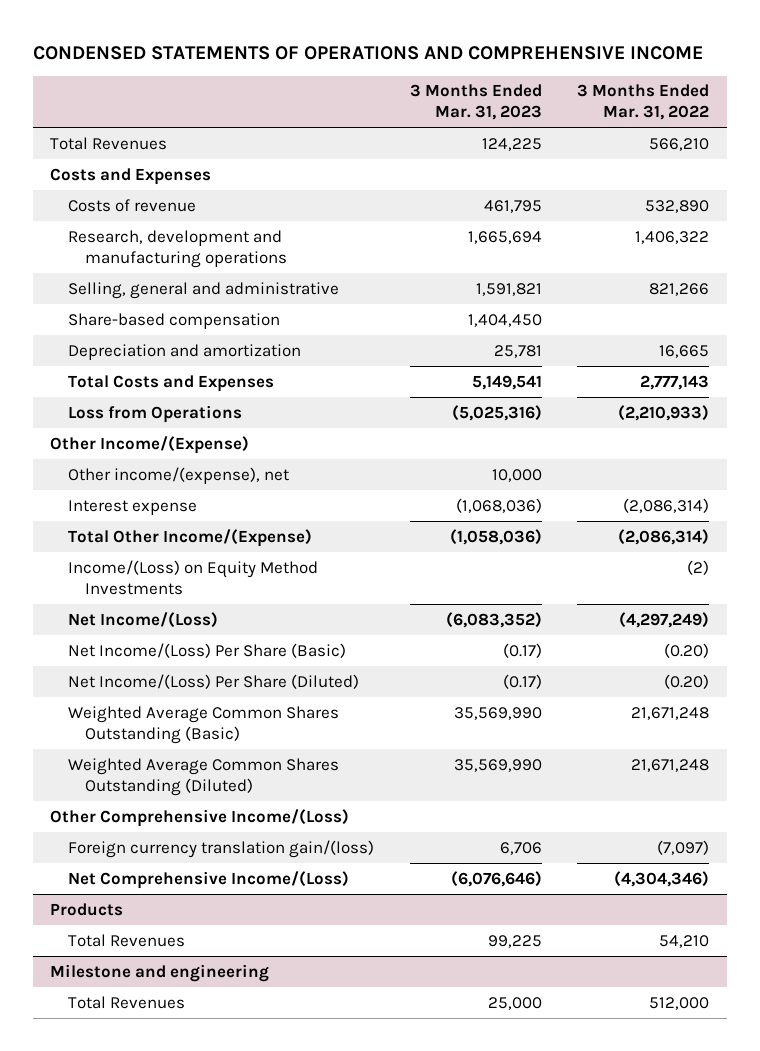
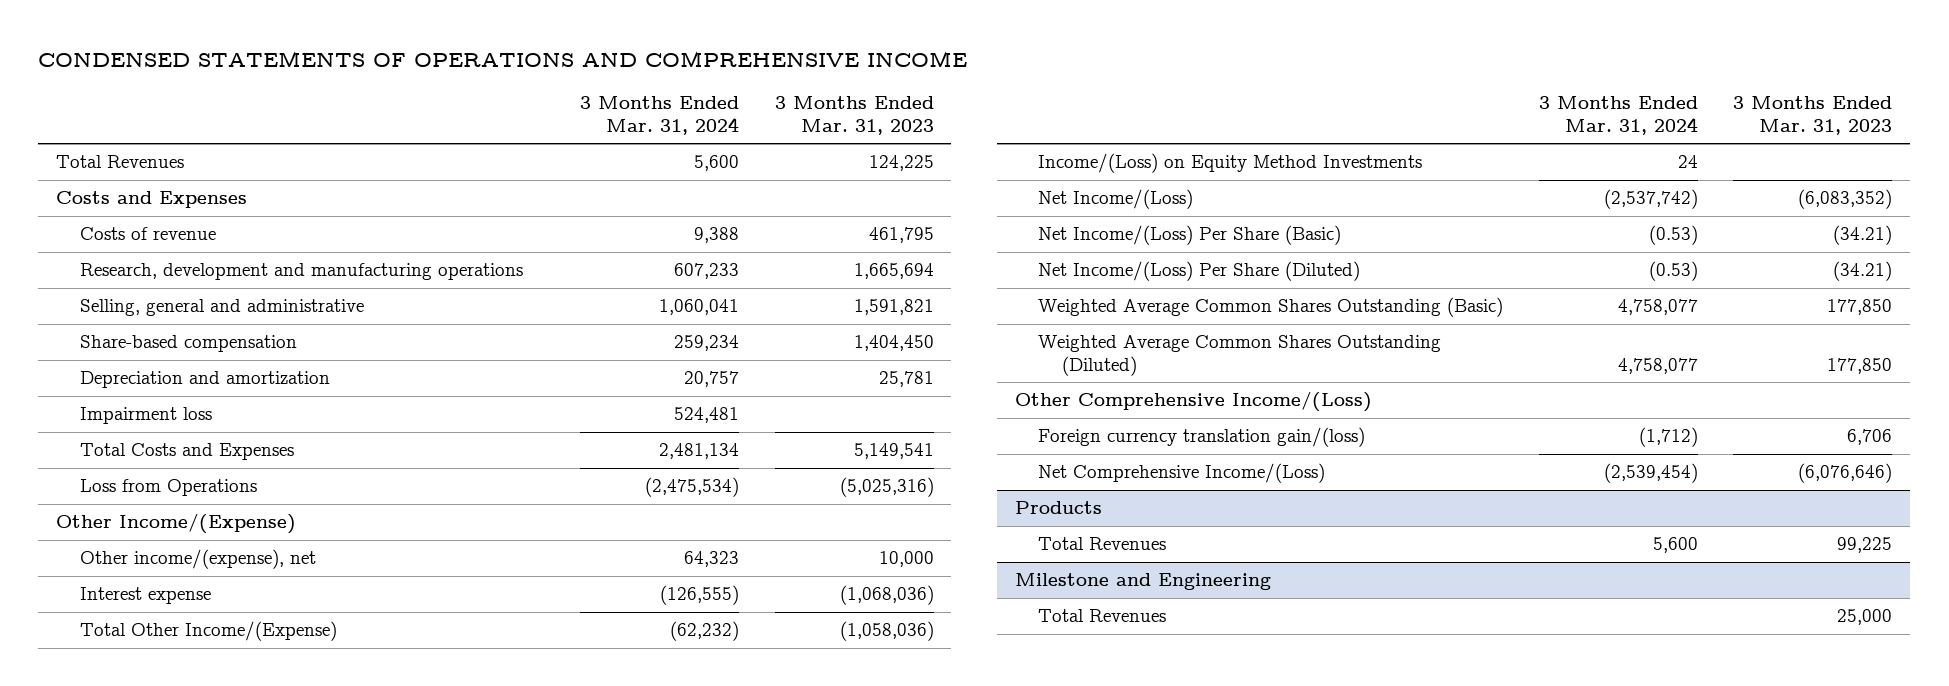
[577,84,710,121] 3 Months Ended Mar. 31, 2022 -> none
none -> [580,96,740,135] 3 Months Ended Mar. 31, 2024
none -> [79,407,212,425] Impairment loss
[502,642,542,658] (0.17) -> [1833,225,1893,246] (34.21)
[502,673,542,689] (0.17) -> [1833,261,1893,282] (34.21)
[453,706,542,720] 35,569,990 -> [1827,299,1893,316] 177,850
[453,758,542,772] 35,569,990 -> [1827,357,1893,374] 177,850
[50,963,270,982] Milestone and engineering -> [1014,573,1271,591] Milestone and Engineering

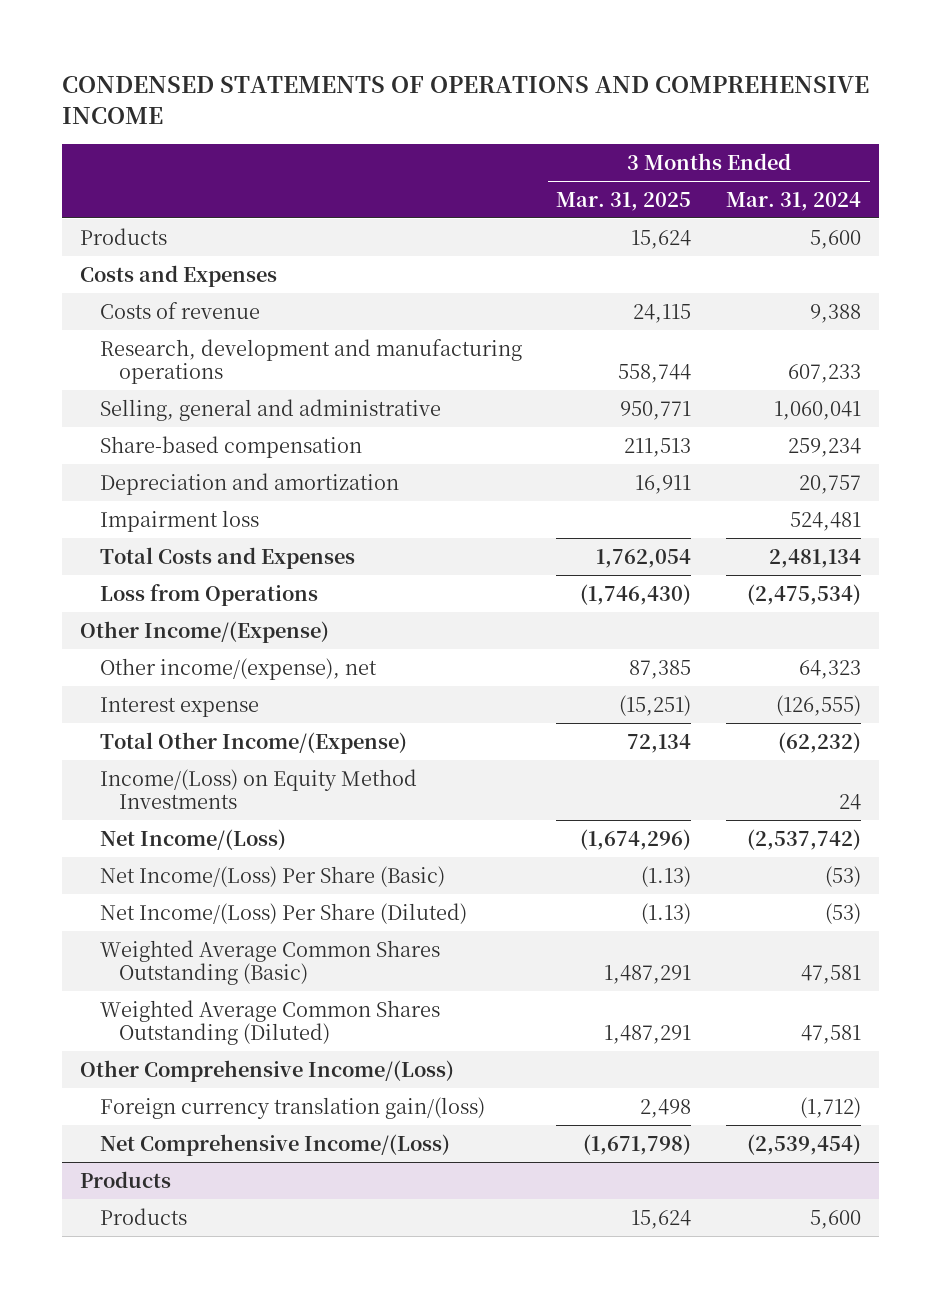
[774,96,934,135] 3 Months Ended Mar. 31, 2023 -> none
none -> [556,191,692,211] Mar. 31, 2025
[56,155,185,169] Total Revenues -> [79,227,167,245] Products
[1648,225,1698,246] (0.53) -> [825,865,862,887] (53)
[1648,261,1698,282] (0.53) -> [825,902,862,924] (53)
[1617,299,1698,316] 4,758,077 -> [801,964,862,984] 47,581
[1617,357,1698,374] 4,758,077 -> [801,1024,862,1044] 47,581
[1014,573,1271,591] Milestone and Engineering -> none
[1038,609,1167,623] Total Revenues -> none
[1038,537,1167,551] Total Revenues -> [99,1207,187,1225] Products

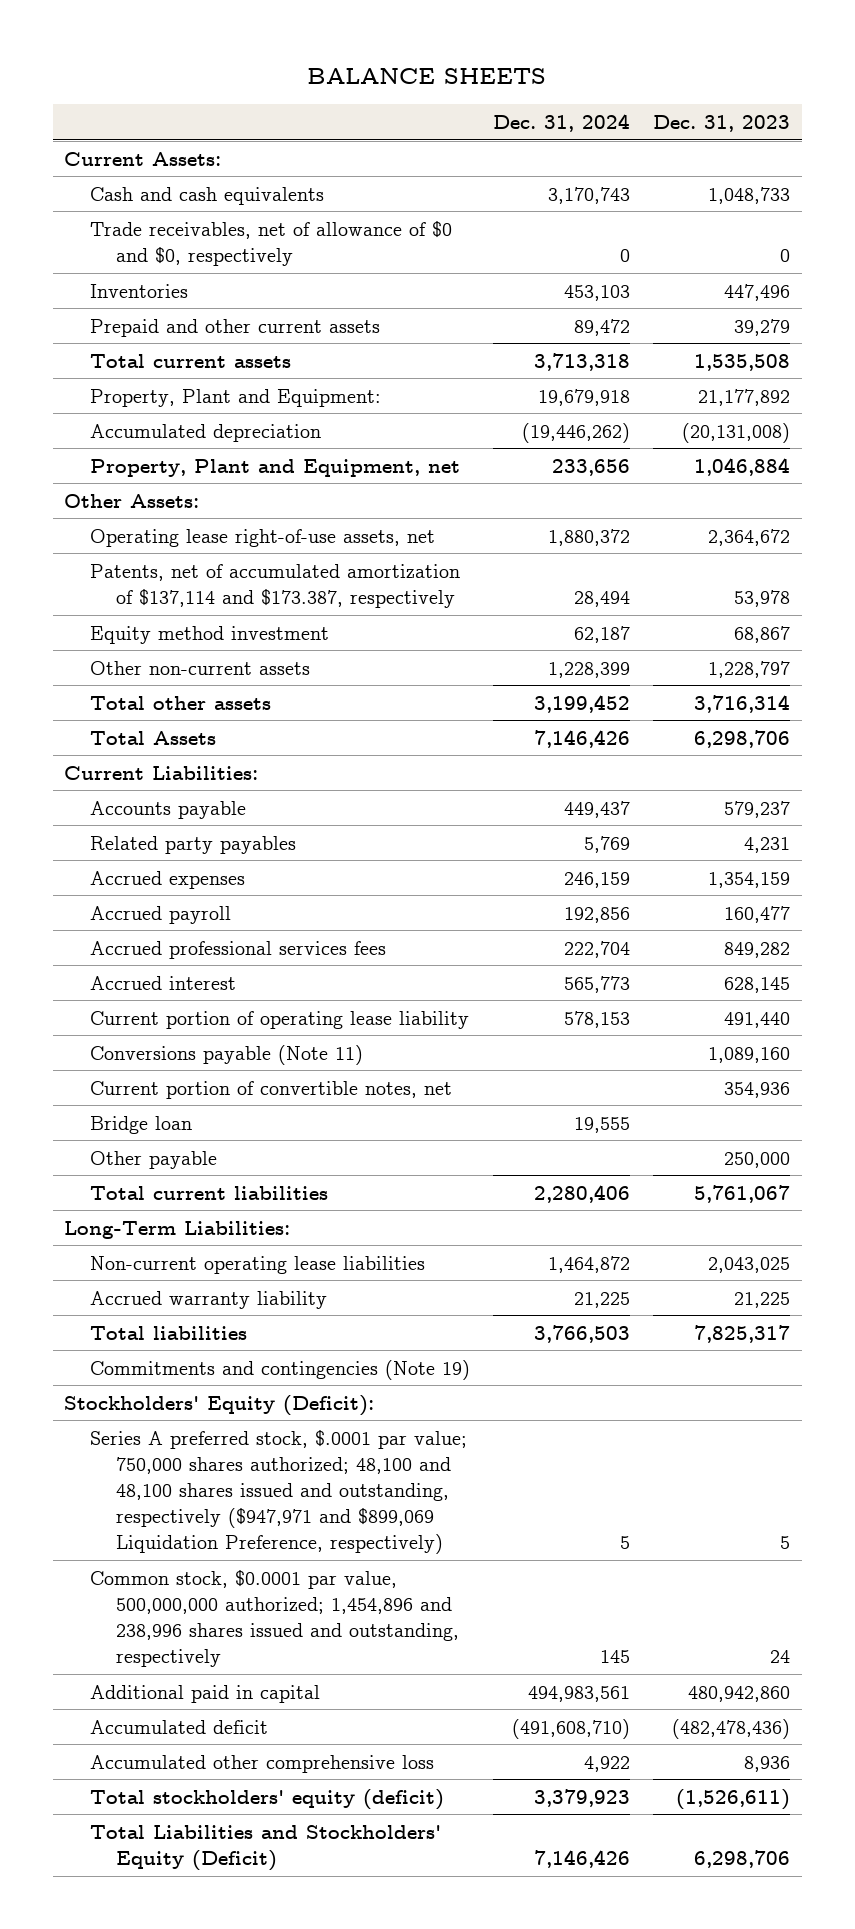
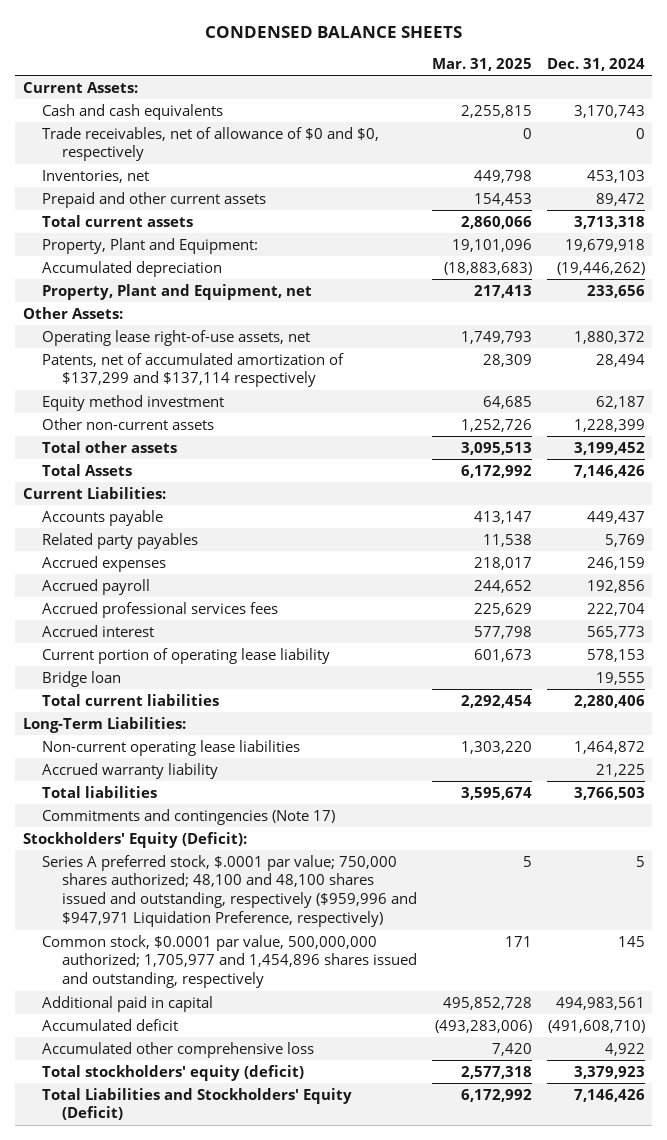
[307,68,547,85] BALANCE SHEETS -> [204,25,462,38] CONDENSED BALANCE SHEETS
[653,115,791,133] Dec. 31, 2023 -> none
none -> [431,58,532,72] Mar. 31, 2025
[90,283,189,298] Inventories -> [42,169,150,183] Inventories, net
[90,563,461,608] Patents, net of accumulated amortization of $137,114 and $173.387, respectively -> [42,352,345,388] Patents, net of accumulated amortization of $137,299 and $137,114 respectively
[90,1044,364,1065] Conversions payable (Note 11) -> none
[90,1080,453,1099] Current portion of convertible notes, net -> none
[90,1150,218,1169] Other payable -> none
[90,1359,471,1380] Commitments and contingencies (Note 19) -> [42,808,336,825] Commitments and contingencies (Note 17)
[90,1429,468,1555] Series A preferred stock, $.0001 par value; 750,000 shares authorized; 48,100 and 48,100 shares issued and outstanding, respectively ($947,971 and $899,069 Liquidation Preference, respectively) -> [42,854,417,928] Series A preferred stock, $.0001 par value; 750,000 shares authorized; 48,100 and 48,100 shares issued and outstanding, respectively ($959,996 and $947,971 Liquidation Preference, respectively)
[90,1569,460,1668] Common stock, $0.0001 par value, 500,000,000 authorized; 1,454,896 and 238,996 shares issued and outstanding, respectively -> [42,934,417,989] Common stock, $0.0001 par value, 500,000,000 authorized; 1,705,977 and 1,454,896 shares issued and outstanding, respectively

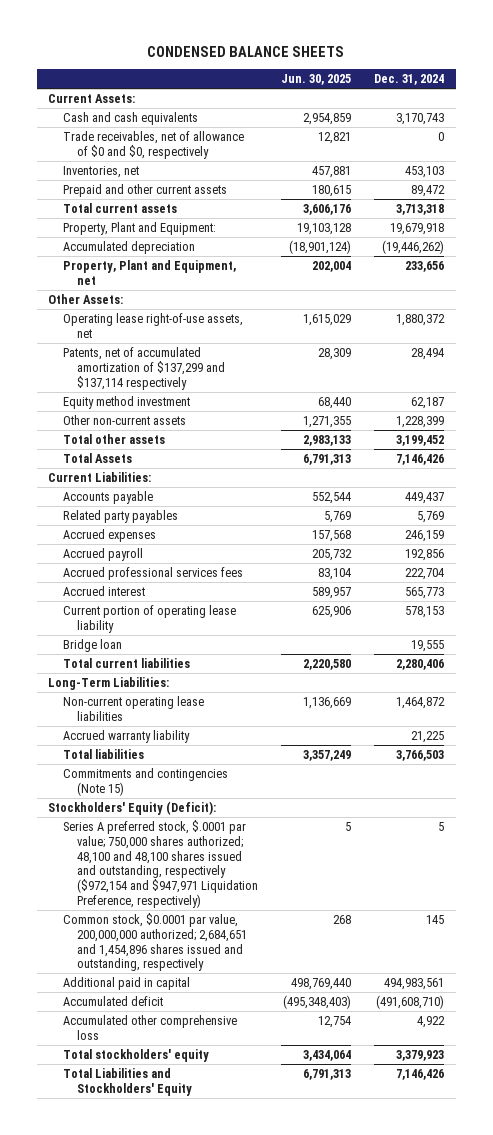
[431,58,532,72] Mar. 31, 2025 -> none
none -> [281,74,352,86] Jun. 30, 2025
[42,808,336,825] Commitments and contingencies (Note 17) -> [62,767,228,796] Commitments and contingencies (Note 15)
[42,854,417,928] Series A preferred stock, $.0001 par value; 750,000 shares authorized; 48,100 and 48,100 shares issued and outstanding, respectively ($959,996 and $947,971 Liquidation Preference, respectively) -> [62,819,259,908] Series A preferred stock, $.0001 par value; 750,000 shares authorized; 48,100 and 48,100 shares issued and outstanding, respectively ($972,154 and $947,971 Liquidation Preference, respectively)
[42,934,417,989] Common stock, $0.0001 par value, 500,000,000 authorized; 1,705,977 and 1,454,896 shares issued and outstanding, respectively -> [62,912,248,972] Common stock, $0.0001 par value, 200,000,000 authorized; 2,684,651 and 1,454,896 shares issued and outstanding, respectively
[42,1064,305,1081] Total stockholders' equity (deficit) -> [62,1048,209,1062] Total stockholders' equity
[42,1087,353,1121] Total Liabilities and Stockholders' Equity (Deficit) -> [62,1067,193,1096] Total Liabilities and Stockholders' Equity

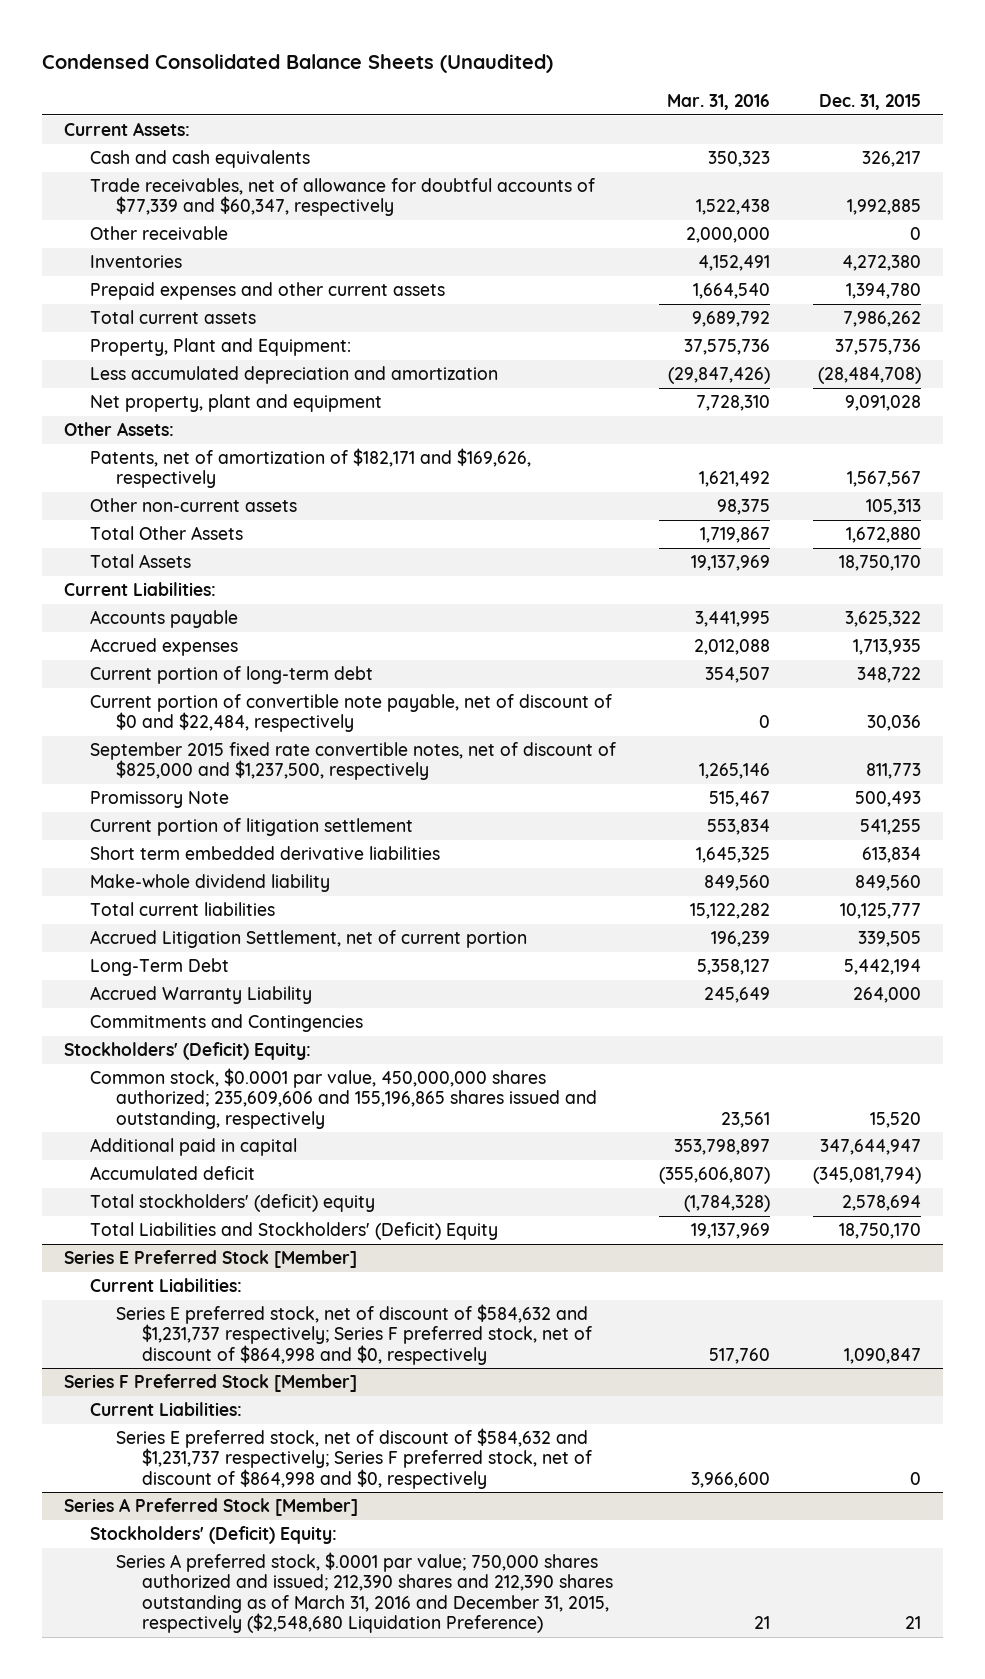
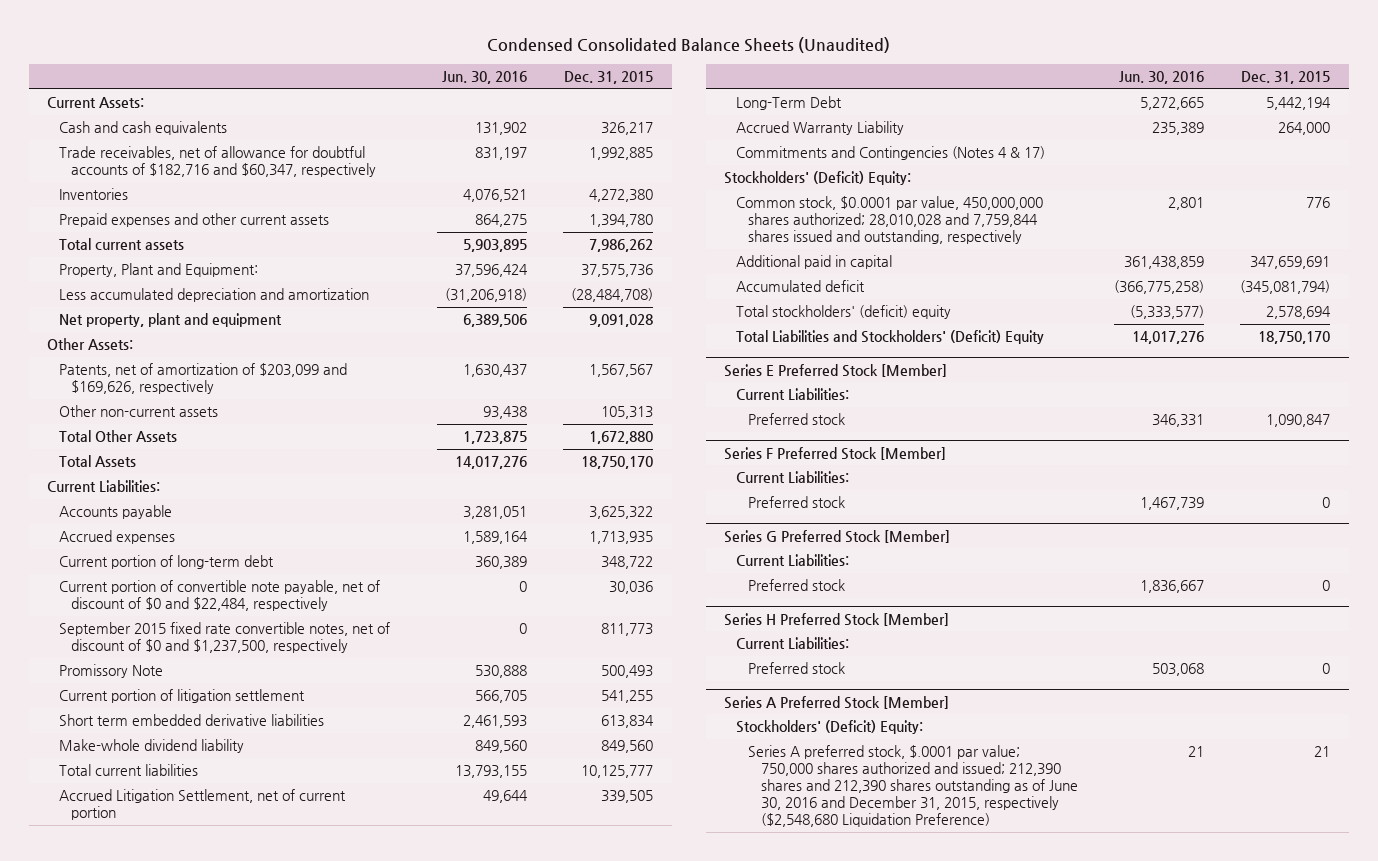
[666,93,770,110] Mar. 31, 2016 -> none
none -> [442,70,528,84] Jun. 30, 2016
[89,226,228,241] Other receivable -> none
[89,178,595,217] Trade receivables, net of allowance for doubtful accounts of $77,339 and $60,347, respectively -> [59,146,377,178] Trade receivables, net of allowance for doubtful accounts of $182,716 and $60,347, respectively
[89,448,531,489] Patents, net of amortization of $182,171 and $169,626, respectively -> [59,363,348,395] Patents, net of amortization of $203,099 and $169,626, respectively
[89,742,616,781] September 2015 fixed rate convertible notes, net of discount of $825,000 and $1,237,500, respectively -> [59,622,391,654] September 2015 fixed rate convertible notes, net of discount of $0 and $1,237,500, respectively
[89,1014,363,1033] Commitments and Contingencies -> [736,146,1046,161] Commitments and Contingencies (Notes 4 & 17)
[89,1068,597,1129] Common stock, $0.0001 par value, 450,000,000 shares authorized; 235,609,606 and 155,196,865 shares issued and outstanding, respectively -> [736,196,1044,245] Common stock, $0.0001 par value, 450,000,000 shares authorized; 28,010,028 and 7,759,844 shares issued and outstanding, respectively
[870,1111,922,1128] 15,520 -> [1306,197,1331,209] 776
[820,1139,922,1156] 347,644,947 -> [1250,256,1331,270] 347,659,691
[115,1304,592,1365] Series E preferred stock, net of discount of $584,632 and $1,231,737 respectively; Series F preferred stock, net of discount of $864,998 and $0, respectively -> [748,413,846,426] Preferred stock
[115,1428,592,1489] Series E preferred stock, net of discount of $584,632 and $1,231,737 respectively; Series F preferred stock, net of discount of $864,998 and $0, respectively -> [748,496,846,509] Preferred stock
none -> [724,529,951,543] Series G Preferred Stock [Member]
none -> [736,554,850,567] Current Liabilities:
none -> [748,579,846,592] Preferred stock
none -> [724,612,950,626] Series H Preferred Stock [Member]
none -> [736,637,850,650] Current Liabilities:
none -> [748,662,846,675] Preferred stock
[115,1552,613,1633] Series A preferred stock, $.0001 par value; 750,000 shares authorized and issued; 212,390 shares and 212,390 shares outstanding as of March 31, 2016 and December 31, 2015, respectively ($2,548,680 Liquidation Preference) -> [748,745,1078,828] Series A preferred stock, $.0001 par value; 750,000 shares authorized and issued; 212,390 shares and 212,390 shares outstanding as of June 30, 2016 and December 31, 2015, respectively ($2,548,680 Liquidation Preference)

